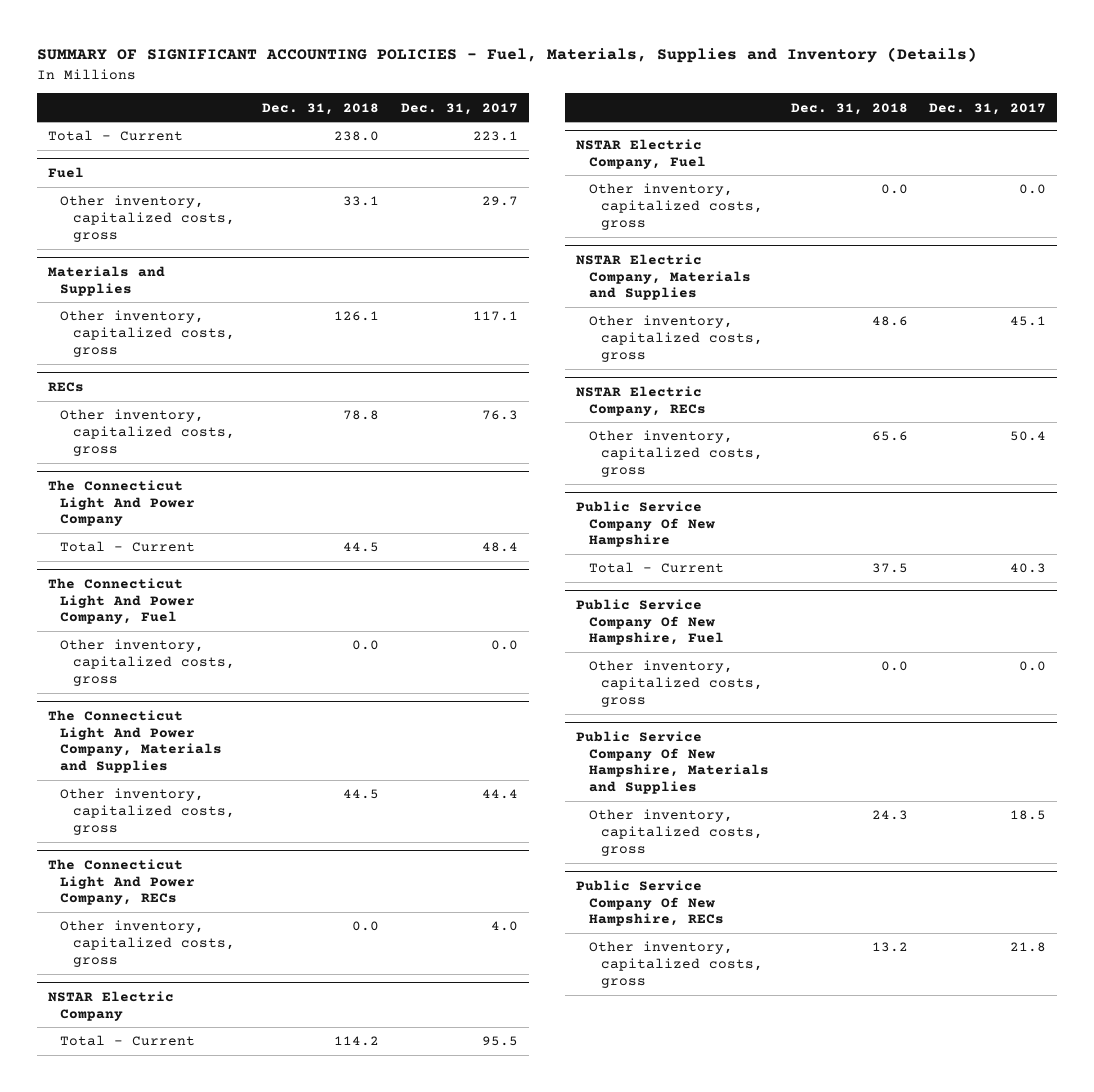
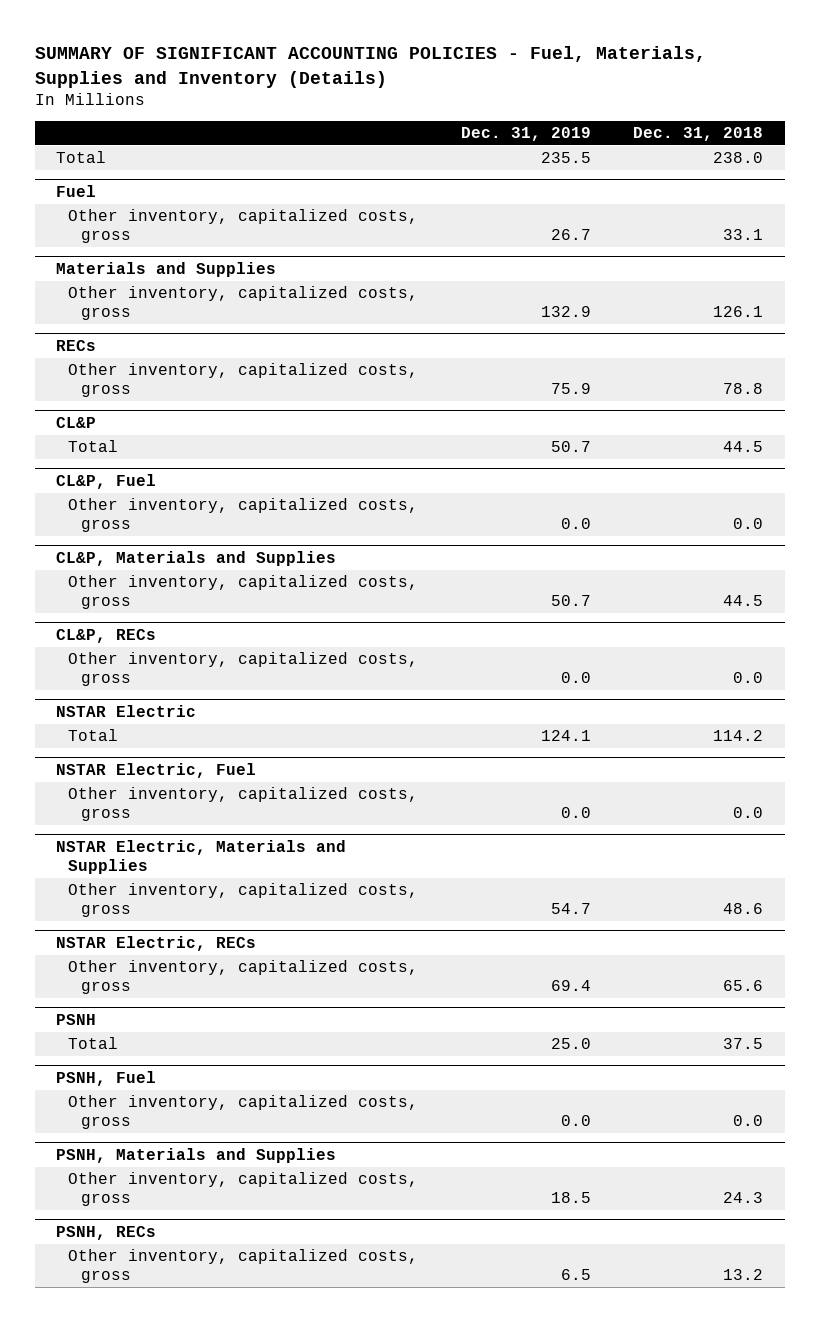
[400,102,518,115] Dec. 31, 2017 -> none
none -> [460,127,591,142] Dec. 31, 2019
[47,130,183,142] Total - Current -> [56,151,107,164] Total
[47,577,196,625] The Connecticut Light And Power Company, Fuel -> none
[47,479,196,527] The Connecticut Light And Power Company -> [56,416,97,428] CL&P
[60,541,196,553] Total - Current -> [68,440,119,453] Total
none -> [56,473,157,489] CL&P, Fuel
[47,709,223,774] The Connecticut Light And Power Company, Materials and Supplies -> none
none -> [56,550,337,566] CL&P, Materials and Supplies
[47,858,196,906] The Connecticut Light And Power Company, RECs -> none
none -> [56,628,157,643] CL&P, RECs
[47,990,174,1021] NSTAR Electric Company -> [56,704,197,717] NSTAR Electric
[60,1035,196,1047] Total - Current -> [68,729,119,742] Total
[576,138,706,169] NSTAR Electric Company, Fuel -> [56,762,257,778] NSTAR Electric, Fuel
[576,253,751,301] NSTAR Electric Company, Materials and Supplies -> [56,839,347,874] NSTAR Electric, Materials and Supplies
[576,385,706,416] NSTAR Electric Company, RECs -> [56,935,257,951] NSTAR Electric, RECs
[576,500,715,548] Public Service Company Of New Hampshire -> none
[576,598,724,646] Public Service Company Of New Hampshire, Fuel -> none
none -> [56,1013,97,1025] PSNH
[588,562,724,574] Total - Current -> [68,1037,119,1050] Total
none -> [56,1070,157,1086] PSNH, Fuel
[576,730,769,795] Public Service Company Of New Hampshire, Materials and Supplies -> none
none -> [56,1147,337,1163] PSNH, Materials and Supplies
[576,879,724,927] Public Service Company Of New Hampshire, RECs -> none
none -> [56,1225,157,1240] PSNH, RECs

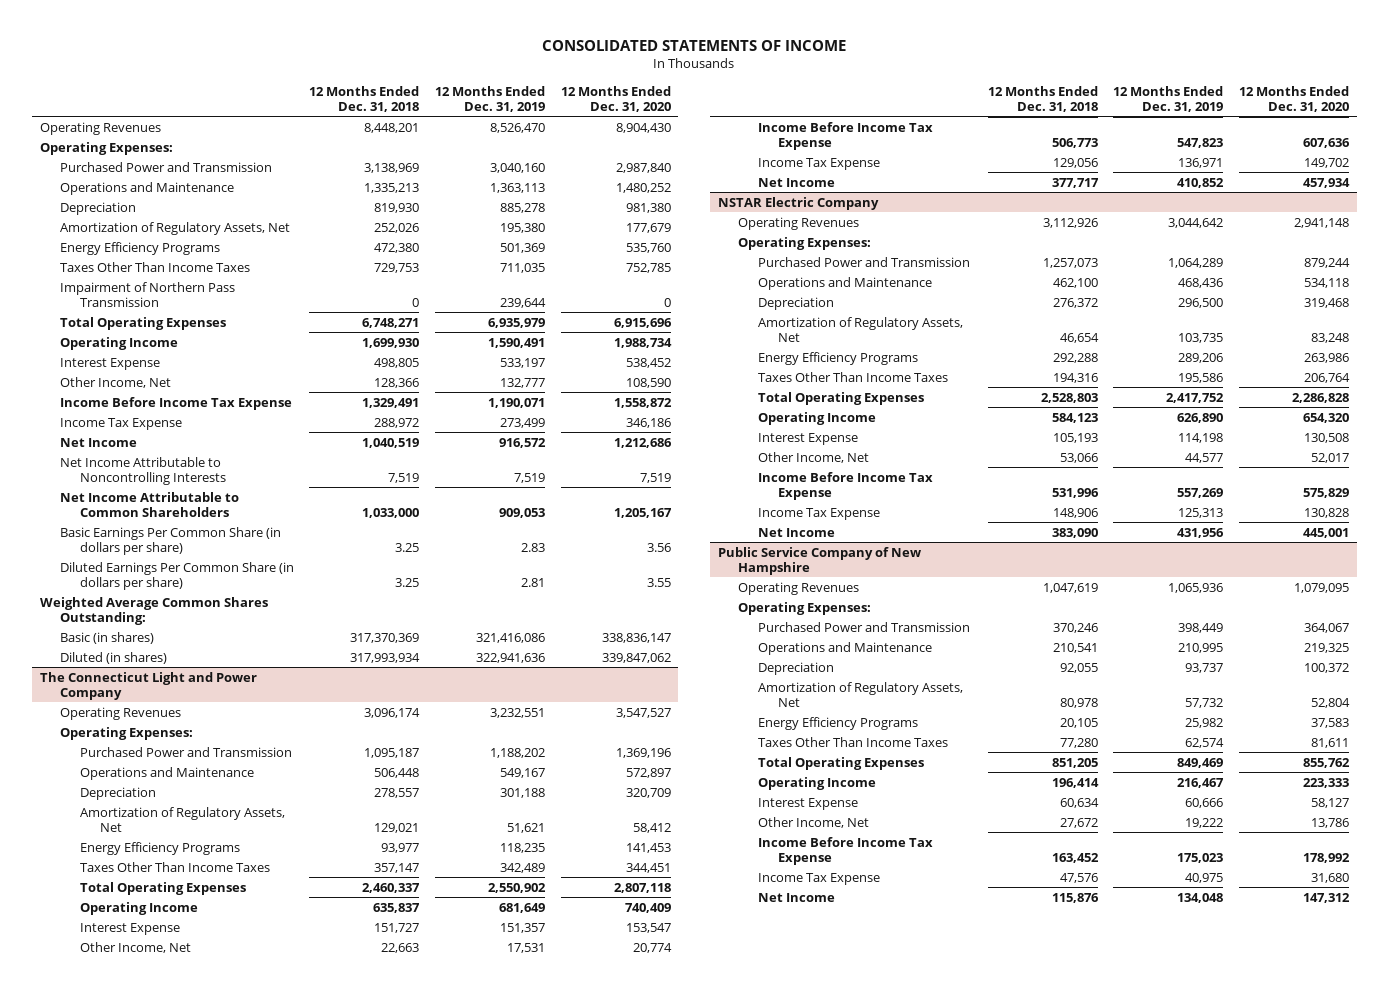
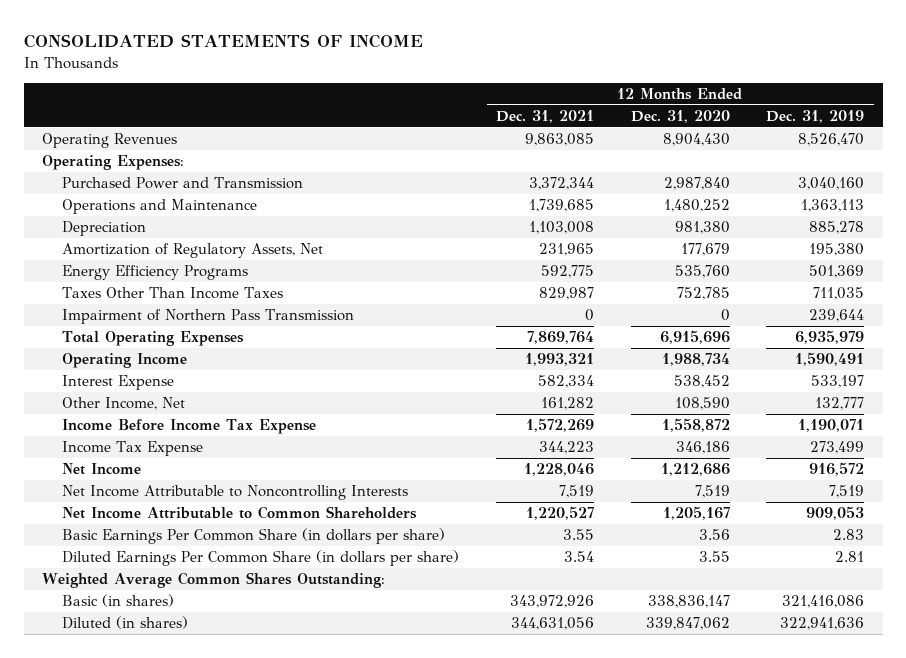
[309,85,420,112] 12 Months Ended Dec. 31, 2018 -> none
none -> [495,110,594,124] Dec. 31, 2021
[39,671,257,700] The Connecticut Light and Power Company -> none
[59,706,181,720] Operating Revenues -> none
[59,726,193,740] Operating Expenses: -> none
[79,746,292,757] Purchased Power and Transmission -> none
[79,766,254,780] Operations and Maintenance -> none
[79,786,156,800] Depreciation -> none
[79,806,285,832] Amortization of Regulatory Assets, Net -> none
[79,841,240,855] Energy Efficiency Programs -> none
[79,861,270,872] Taxes Other Than Income Taxes -> none
[79,881,246,895] Total Operating Expenses -> none
[79,901,198,915] Operating Income -> none
[79,922,180,935] Interest Expense -> none
[79,941,191,953] Other Income, Net -> none
[757,121,933,150] Income Before Income Tax Expense -> none
[757,157,880,170] Income Tax Expense -> none
[757,177,835,187] Net Income -> none
[717,196,879,210] NSTAR Electric Company -> none
[737,216,859,230] Operating Revenues -> none
[737,236,871,250] Operating Expenses: -> none
[757,256,970,267] Purchased Power and Transmission -> none
[757,276,932,290] Operations and Maintenance -> none
[757,296,834,310] Depreciation -> none
[757,316,963,342] Amortization of Regulatory Assets, Net -> none
[757,351,918,365] Energy Efficiency Programs -> none
[757,371,948,382] Taxes Other Than Income Taxes -> none
[757,391,924,405] Total Operating Expenses -> none
[757,411,876,425] Operating Income -> none
[757,432,858,445] Interest Expense -> none
[757,451,869,463] Other Income, Net -> none
[757,471,933,500] Income Before Income Tax Expense -> none
[757,507,880,520] Income Tax Expense -> none
[757,527,835,537] Net Income -> none
[717,546,921,575] Public Service Company of New Hampshire -> none
[737,581,859,595] Operating Revenues -> none
[737,601,871,615] Operating Expenses: -> none
[757,621,970,632] Purchased Power and Transmission -> none
[757,641,932,655] Operations and Maintenance -> none
[757,661,834,675] Depreciation -> none
[757,681,963,707] Amortization of Regulatory Assets, Net -> none
[757,716,918,730] Energy Efficiency Programs -> none
[757,736,948,747] Taxes Other Than Income Taxes -> none
[757,756,924,770] Total Operating Expenses -> none
[757,776,876,790] Operating Income -> none
[757,797,858,810] Interest Expense -> none
[757,816,869,828] Other Income, Net -> none
[757,836,933,865] Income Before Income Tax Expense -> none
[757,872,880,885] Income Tax Expense -> none
[757,892,835,902] Net Income -> none

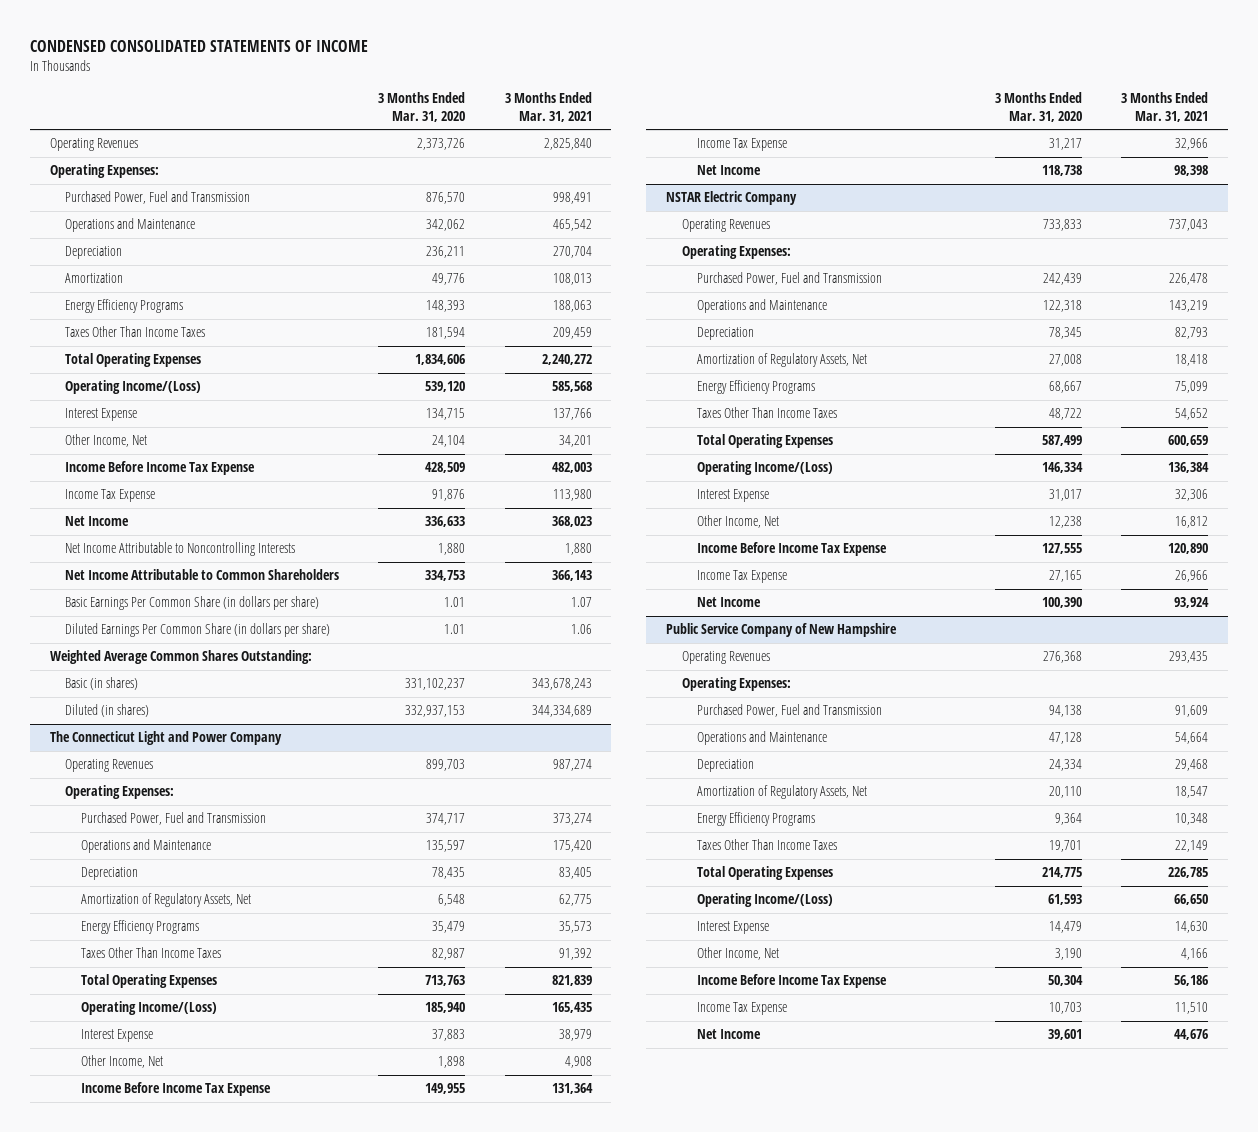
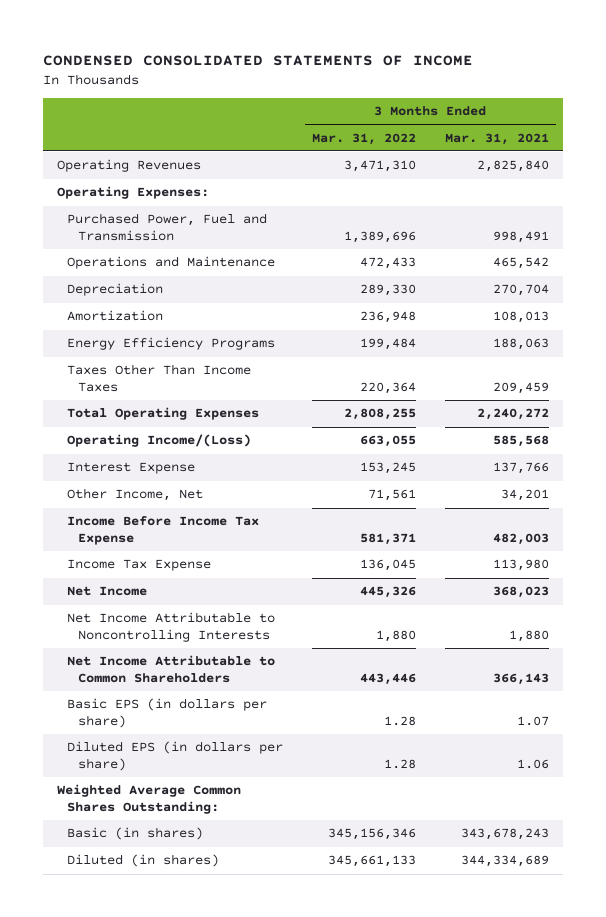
[378,92,466,122] 3 Months Ended Mar. 31, 2020 -> none
none -> [312,132,417,145] Mar. 31, 2022
[65,596,320,611] Basic Earnings Per Common Share (in dollars per share) -> [67,698,268,729] Basic EPS (in dollars per share)
[65,623,331,638] Diluted Earnings Per Common Share (in dollars per share) -> [67,741,284,772] Diluted EPS (in dollars per share)
[49,731,282,746] The Connecticut Light and Power Company -> none
[65,759,154,773] Operating Revenues -> none
[65,785,175,800] Operating Expenses: -> none
[80,812,266,826] Purchased Power, Fuel and Transmission -> none
[80,839,211,854] Operations and Maintenance -> none
[80,867,138,881] Depreciation -> none
[80,893,251,908] Amortization of Regulatory Assets, Net -> none
[80,920,199,935] Energy Efficiency Programs -> none
[80,947,221,959] Taxes Other Than Income Taxes -> none
[80,974,217,989] Total Operating Expenses -> none
[80,1001,217,1016] Operating Income/(Loss) -> none
[80,1029,153,1043] Interest Expense -> none
[80,1055,163,1069] Other Income, Net -> none
[80,1082,271,1097] Income Before Income Tax Expense -> none
[697,138,788,152] Income Tax Expense -> none
[697,165,762,176] Net Income -> none
[665,191,797,206] NSTAR Electric Company -> none
[681,219,770,233] Operating Revenues -> none
[681,245,791,260] Operating Expenses: -> none
[697,272,883,286] Purchased Power, Fuel and Transmission -> none
[697,299,828,314] Operations and Maintenance -> none
[697,327,755,341] Depreciation -> none
[697,353,868,368] Amortization of Regulatory Assets, Net -> none
[697,380,816,395] Energy Efficiency Programs -> none
[697,407,838,419] Taxes Other Than Income Taxes -> none
[697,434,834,449] Total Operating Expenses -> none
[697,461,834,476] Operating Income/(Loss) -> none
[697,489,770,503] Interest Expense -> none
[697,515,780,529] Other Income, Net -> none
[697,542,888,557] Income Before Income Tax Expense -> none
[697,570,788,584] Income Tax Expense -> none
[697,597,762,608] Net Income -> none
[665,623,897,638] Public Service Company of New Hampshire -> none
[681,651,770,665] Operating Revenues -> none
[681,677,791,692] Operating Expenses: -> none
[697,704,883,718] Purchased Power, Fuel and Transmission -> none
[697,731,828,746] Operations and Maintenance -> none
[697,759,755,773] Depreciation -> none
[697,785,868,800] Amortization of Regulatory Assets, Net -> none
[697,812,816,827] Energy Efficiency Programs -> none
[697,839,838,851] Taxes Other Than Income Taxes -> none
[697,866,834,881] Total Operating Expenses -> none
[697,893,834,908] Operating Income/(Loss) -> none
[697,921,770,935] Interest Expense -> none
[697,947,780,961] Other Income, Net -> none
[697,974,888,989] Income Before Income Tax Expense -> none
[697,1002,788,1016] Income Tax Expense -> none
[697,1029,762,1040] Net Income -> none

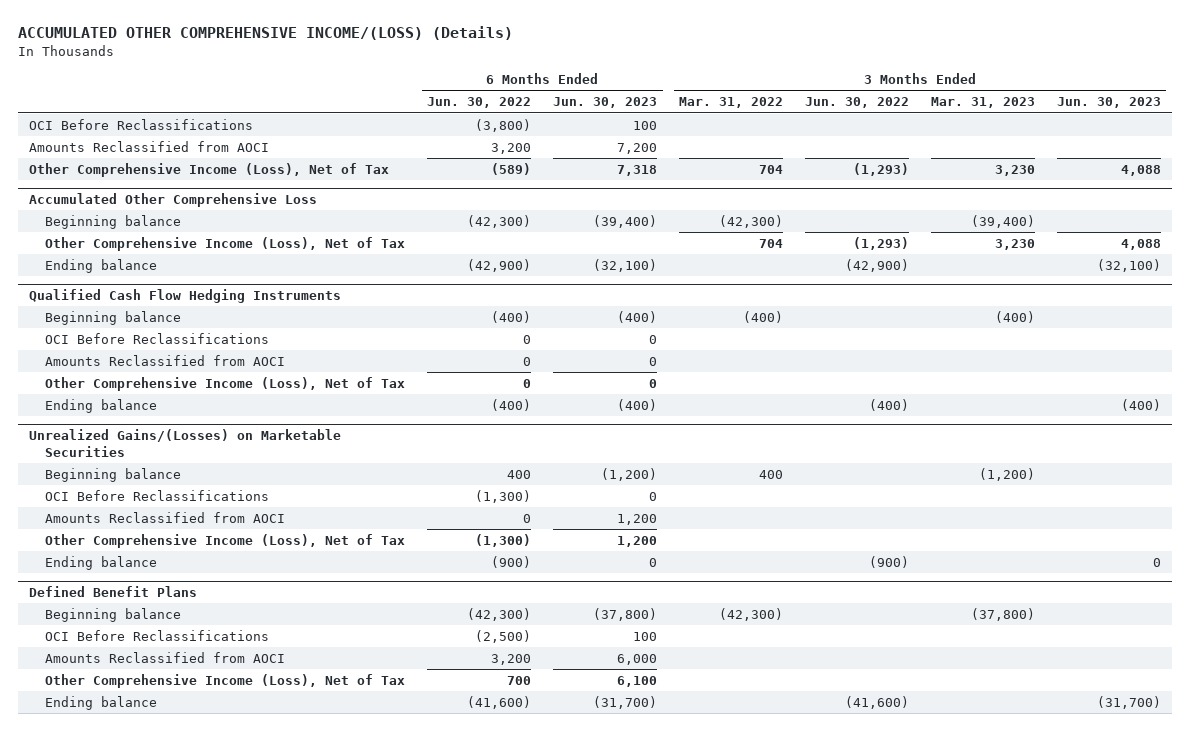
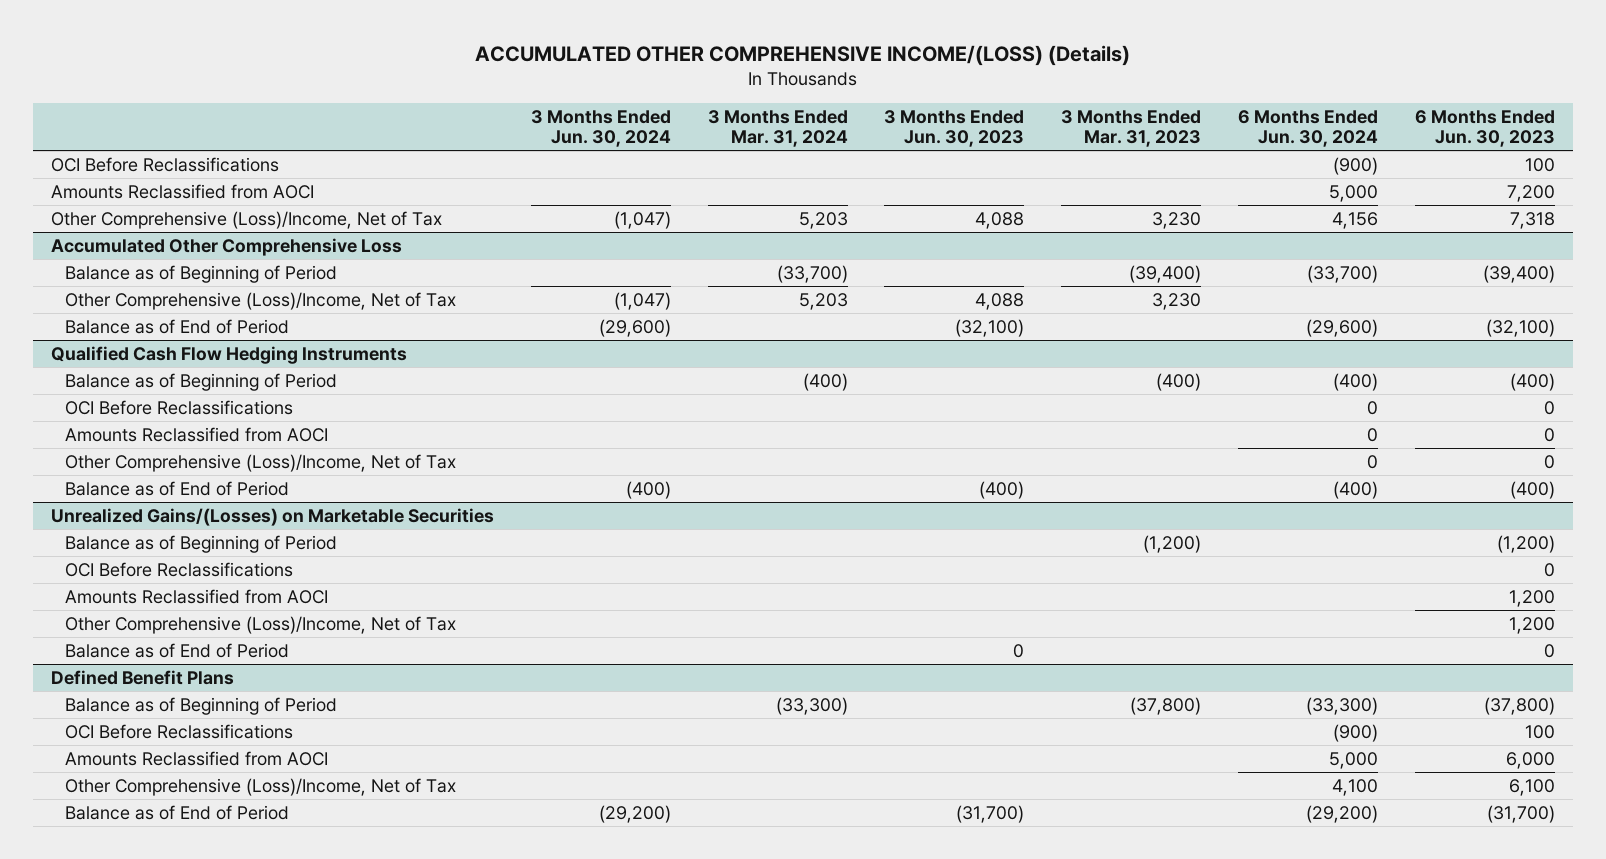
[427,97,532,109] Jun. 30, 2022 -> none
[679,97,784,109] Mar. 31, 2022 -> none
[805,97,910,109] Jun. 30, 2022 -> none
none -> [530,109,671,148] 3 Months Ended Jun. 30, 2024
none -> [707,109,848,148] 3 Months Ended Mar. 31, 2024
none -> [1237,109,1378,148] 6 Months Ended Jun. 30, 2024
[28,162,389,177] Other Comprehensive Income (Loss), Net of Tax -> [51,210,443,229] Other Comprehensive (Loss)/Income, Net of Tax
[45,214,182,229] Beginning balance -> [64,264,337,283] Balance as of Beginning of Period
[45,236,406,251] Other Comprehensive Income (Loss), Net of Tax -> [64,291,456,310] Other Comprehensive (Loss)/Income, Net of Tax
[45,258,158,273] Ending balance -> [64,318,289,334] Balance as of End of Period
[45,310,182,325] Beginning balance -> [64,372,337,391] Balance as of Beginning of Period
[45,376,406,391] Other Comprehensive Income (Loss), Net of Tax -> [64,453,456,472] Other Comprehensive (Loss)/Income, Net of Tax
[45,398,158,413] Ending balance -> [64,480,289,496] Balance as of End of Period
[45,467,182,482] Beginning balance -> [64,534,337,553] Balance as of Beginning of Period
[45,533,406,548] Other Comprehensive Income (Loss), Net of Tax -> [64,615,456,634] Other Comprehensive (Loss)/Income, Net of Tax
[45,555,158,570] Ending balance -> [64,642,289,658] Balance as of End of Period
[45,607,182,622] Beginning balance -> [64,696,337,715] Balance as of Beginning of Period
[45,673,406,688] Other Comprehensive Income (Loss), Net of Tax -> [64,777,456,796] Other Comprehensive (Loss)/Income, Net of Tax
[45,695,158,710] Ending balance -> [64,804,289,820] Balance as of End of Period

